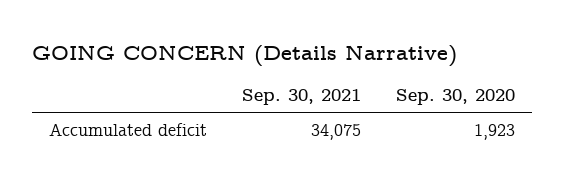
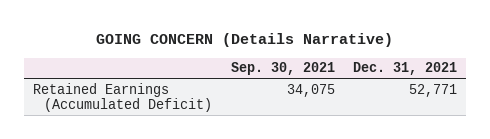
[395,89,515,106] Sep. 30, 2020 -> none
none -> [352,62,457,76] Dec. 31, 2021
[49,123,208,137] Accumulated deficit -> [32,82,213,113] Retained Earnings (Accumulated Deficit)

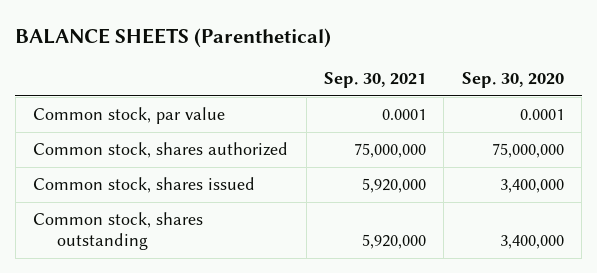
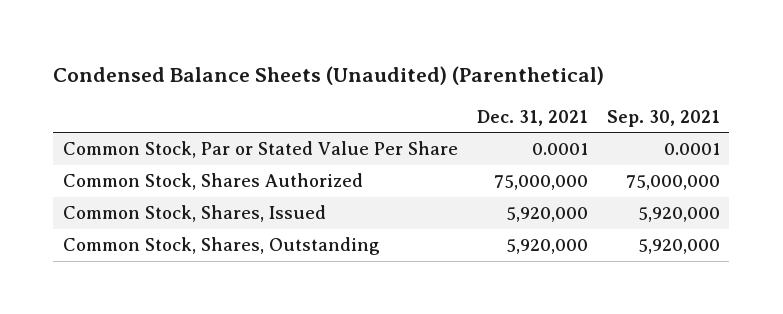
[15,27,332,48] BALANCE SHEETS (Parenthetical) -> [53,65,605,85] Condensed Balance Sheets (Unaudited) (Parenthetical)
[461,71,564,88] Sep. 30, 2020 -> none
none -> [476,109,588,126] Dec. 31, 2021
[33,107,226,125] Common stock, par value -> [62,141,458,159] Common Stock, Par or Stated Value Per Share
[33,142,289,159] Common stock, shares authorized -> [62,173,363,191] Common Stock, Shares Authorized
[33,177,256,194] Common stock, shares issued -> [62,205,326,223] Common Stock, Shares, Issued
[33,212,204,251] Common stock, shares outstanding -> [62,237,380,256] Common Stock, Shares, Outstanding

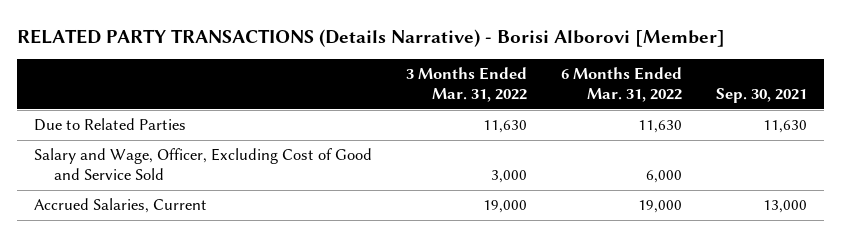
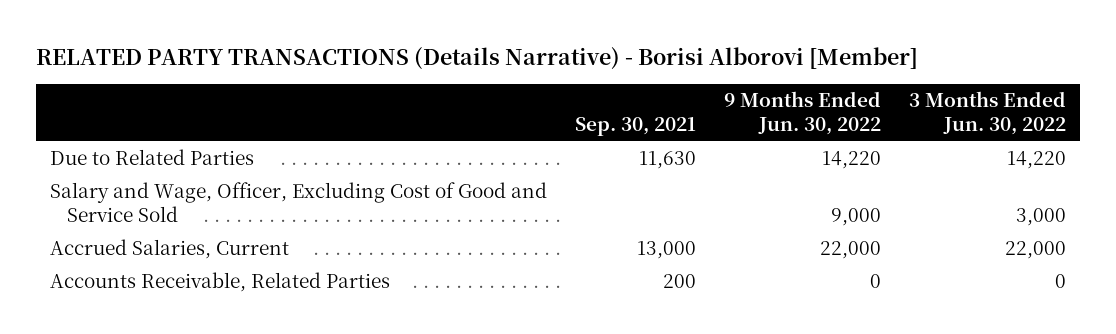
[406,67,528,103] 3 Months Ended Mar. 31, 2022 -> none
[561,67,683,103] 6 Months Ended Mar. 31, 2022 -> none
none -> [723,91,881,136] 9 Months Ended Jun. 30, 2022
none -> [908,91,1066,136] 3 Months Ended Jun. 30, 2022
none -> [49,272,390,293] Accounts Receivable, Related Parties

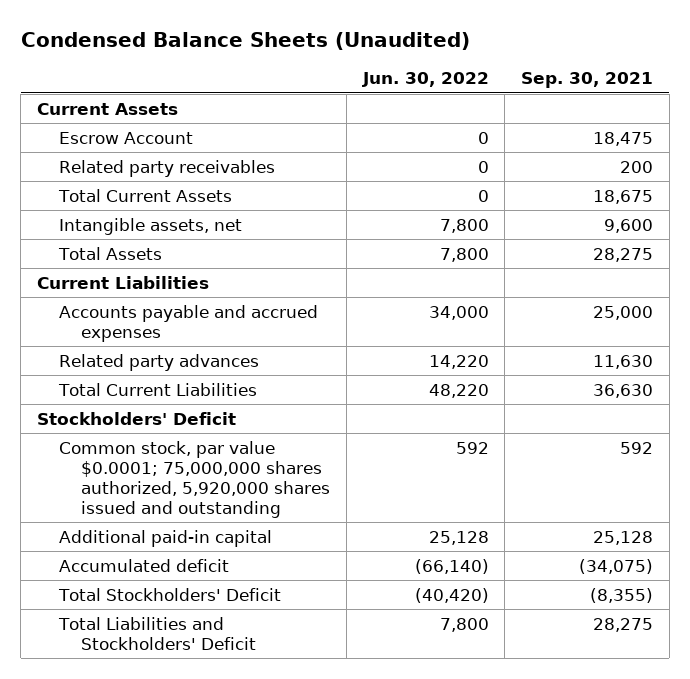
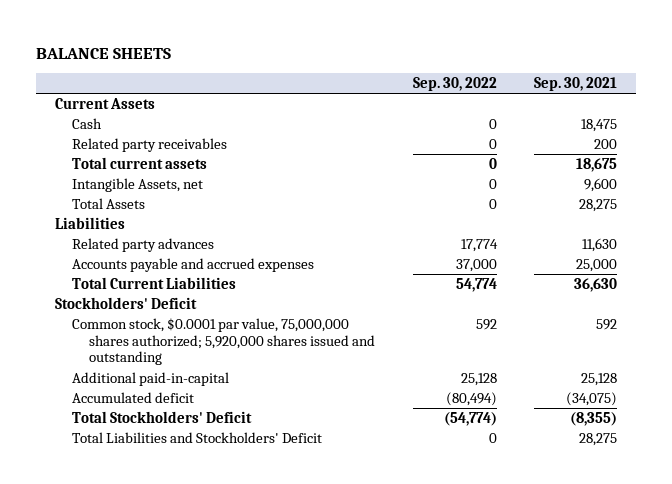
[20,31,470,50] Condensed Balance Sheets (Unaudited) -> [36,47,172,59] BALANCE SHEETS
[361,72,489,88] Jun. 30, 2022 -> none
none -> [412,77,497,92] Sep. 30, 2022
[59,131,194,144] Escrow Account -> [72,118,103,130] Cash
[58,188,233,202] Total Current Assets -> [72,157,208,170] Total current assets
[59,217,243,235] Intangible assets, net -> [72,178,204,193] Intangible Assets, net
[36,275,209,289] Current Liabilities -> [55,217,126,230] Liabilities
[59,304,319,342] Accounts payable and accrued expenses -> [72,258,315,273] Accounts payable and accrued expenses
[59,440,331,518] Common stock, par value $0.0001; 75,000,000 shares authorized, 5,920,000 shares issued and outstanding -> [72,318,376,366] Common stock, $0.0001 par value, 75,000,000 shares authorized; 5,920,000 shares issued and outstanding
[59,529,273,547] Additional paid-in capital -> [72,372,230,387] Additional paid-in-capital

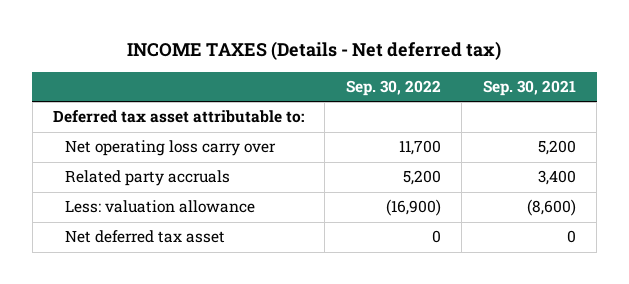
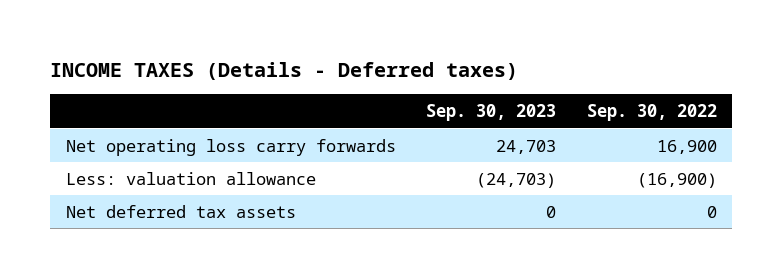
[127,41,502,61] INCOME TAXES (Details - Net deferred tax) -> [50,62,519,81] INCOME TAXES (Details - Deferred taxes)
[482,80,576,97] Sep. 30, 2021 -> none
none -> [426,104,557,122] Sep. 30, 2023
[53,110,305,124] Deferred tax asset attributable to: -> none
[65,170,231,187] Related party accruals -> none
[65,140,277,157] Net operating loss carry over -> [65,138,396,156] Net operating loss carry forwards
[398,140,441,156] 11,700 -> [656,139,717,154] 16,900
[65,230,226,244] Net deferred tax asset -> [65,204,296,218] Net deferred tax assets

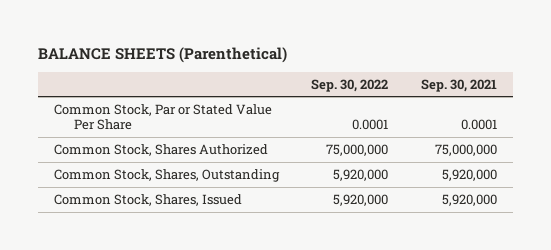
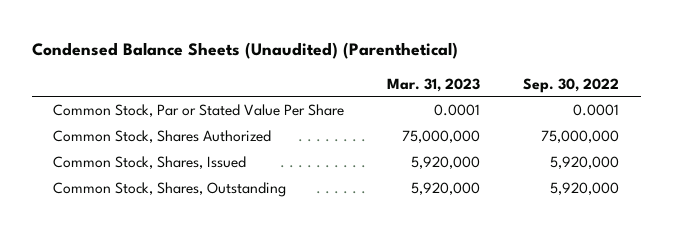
[38,46,288,63] BALANCE SHEETS (Parenthetical) -> [31,42,458,60] Condensed Balance Sheets (Unaudited) (Parenthetical)
[420,78,497,92] Sep. 30, 2021 -> none
none -> [387,77,481,92] Mar. 31, 2023
[54,168,281,182] Common Stock, Shares, Outstanding -> [53,181,287,197] Common Stock, Shares, Outstanding

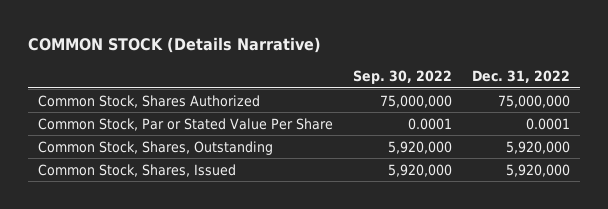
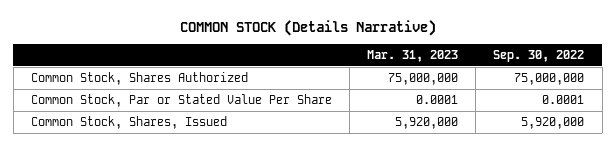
[472,70,571,84] Dec. 31, 2022 -> none
none -> [367,49,459,62] Mar. 31, 2023
[38,140,274,155] Common Stock, Shares, Outstanding -> none

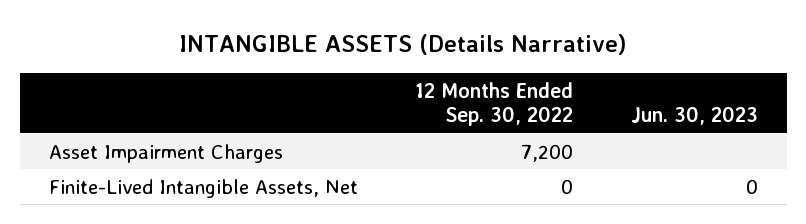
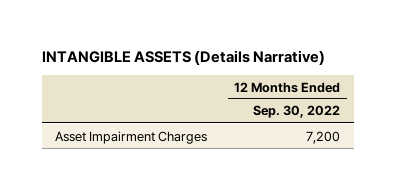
[630,106,758,126] Jun. 30, 2023 -> none
[48,178,358,198] Finite-Lived Intangible Assets, Net -> none

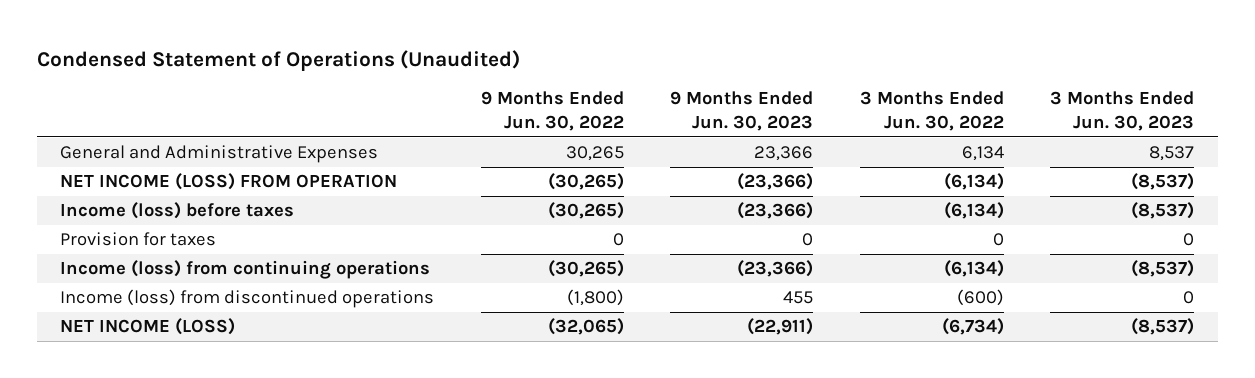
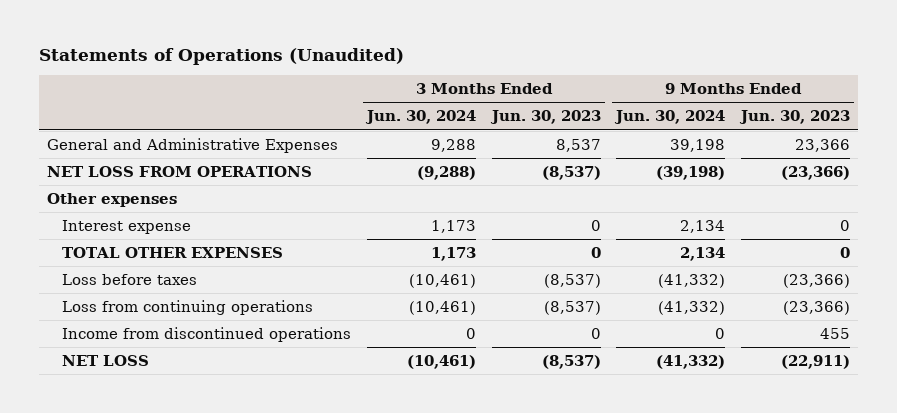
[37,49,521,71] Condensed Statement of Operations (Unaudited) -> [38,48,404,66] Statements of Operations (Unaudited)
[480,91,624,132] 9 Months Ended Jun. 30, 2022 -> none
[859,91,1004,132] 3 Months Ended Jun. 30, 2022 -> none
none -> [365,110,477,125] Jun. 30, 2024
none -> [614,110,726,125] Jun. 30, 2024
[60,232,217,247] Provision for taxes -> none
[60,173,398,191] NET INCOME (LOSS) FROM OPERATION -> [46,165,312,177] NET LOSS FROM OPERATIONS
none -> [46,192,177,207] Other expenses
none -> [62,219,192,234] Interest expense
none -> [62,246,284,258] TOTAL OTHER EXPENSES
[60,202,295,220] Income (loss) before taxes -> [62,273,198,285] Loss before taxes
[60,260,431,280] Income (loss) from continuing operations -> [62,299,314,315] Loss from continuing operations
[60,289,435,309] Income (loss) from discontinued operations -> [62,326,352,342] Income from discontinued operations
[60,318,236,336] NET INCOME (LOSS) -> [62,354,150,366] NET LOSS

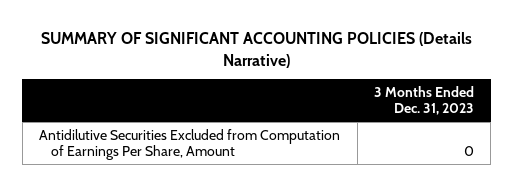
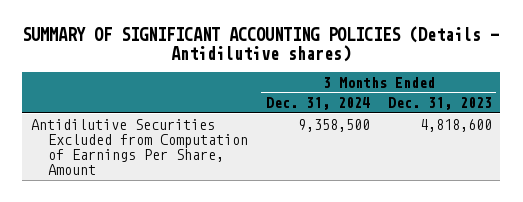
[40,32,472,68] SUMMARY OF SIGNIFICANT ACCOUNTING POLICIES (Details Narrative) -> [22,26,500,63] SUMMARY OF SIGNIFICANT ACCOUNTING POLICIES (Details - Antidilutive shares)
none -> [265,97,370,111] Dec. 31, 2024
[464,145,475,156] 0 -> [419,118,492,132] 4,818,600

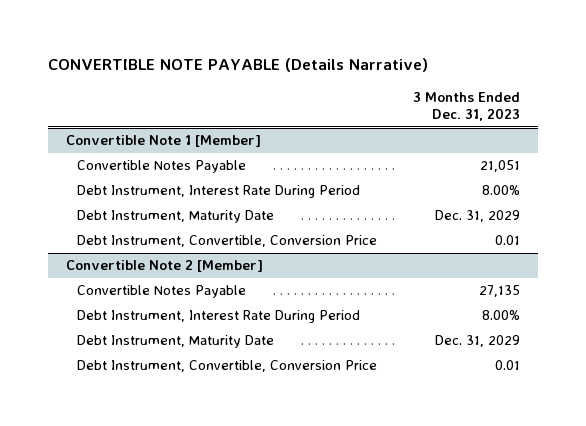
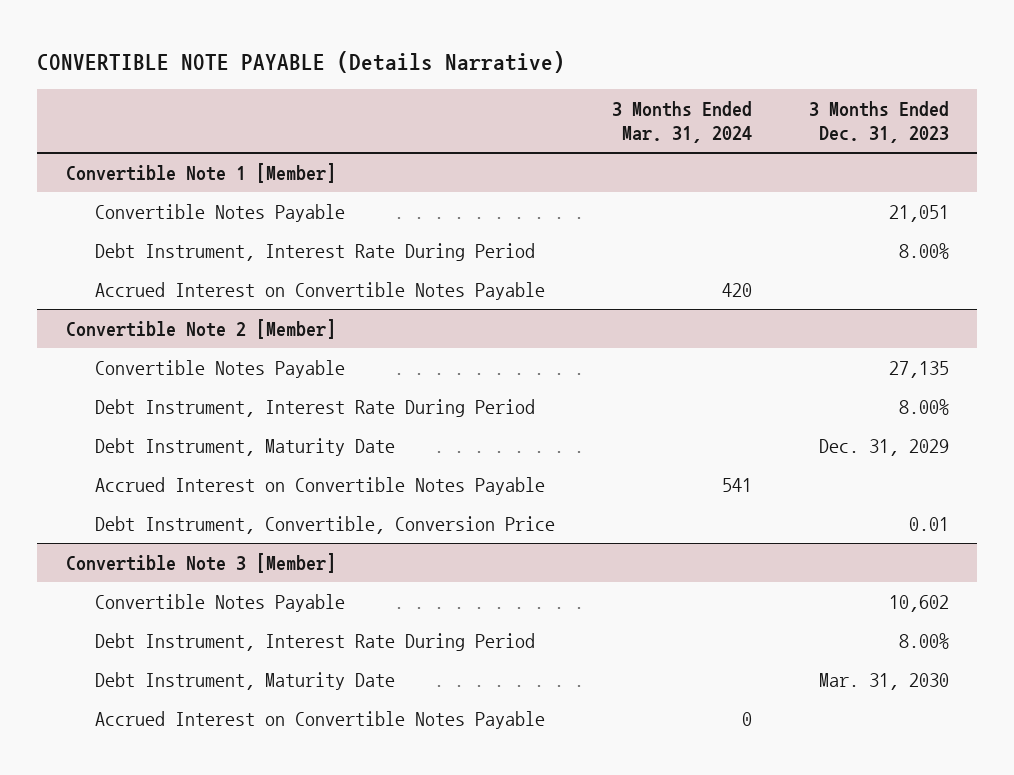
none -> [612,100,753,144] 3 Months Ended Mar. 31, 2024
[76,210,274,224] Debt Instrument, Maturity Date -> none
[76,235,377,248] Debt Instrument, Convertible, Conversion Price -> none
none -> [95,281,546,300] Accrued Interest on Convertible Notes Payable
none -> [95,476,546,495] Accrued Interest on Convertible Notes Payable
none -> [65,552,336,573] Convertible Note 3 [Member]
none -> [95,593,346,612] Convertible Notes Payable
none -> [95,632,536,651] Debt Instrument, Interest Rate During Period
none -> [95,671,396,690] Debt Instrument, Maturity Date
none -> [95,710,546,729] Accrued Interest on Convertible Notes Payable

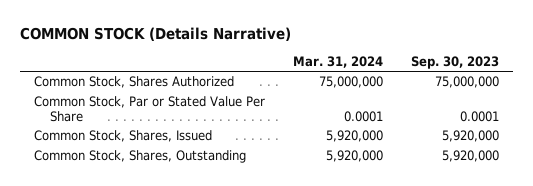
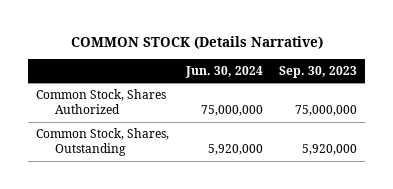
[292,55,383,68] Mar. 31, 2024 -> none
none -> [184,65,263,78] Jun. 30, 2024
[33,96,265,122] Common Stock, Par or Stated Value Per Share -> none
[33,130,212,143] Common Stock, Shares, Issued -> none

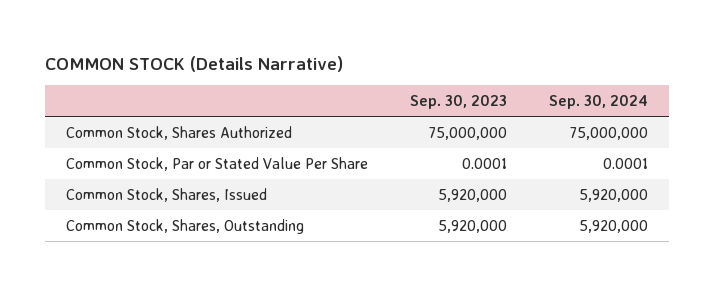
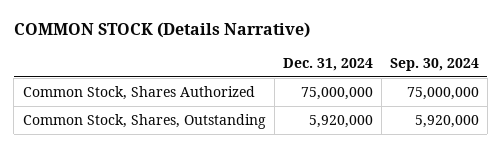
[410,94,508,109] Sep. 30, 2023 -> none
none -> [282,58,373,72] Dec. 31, 2024
[66,156,369,171] Common Stock, Par or Stated Value Per Share -> none
[66,187,268,202] Common Stock, Shares, Issued -> none

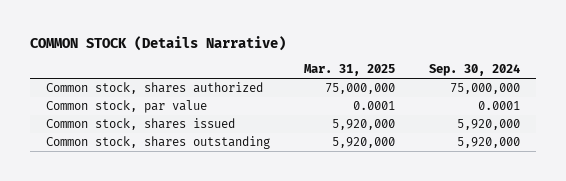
[282,58,373,72] Dec. 31, 2024 -> none
none -> [304,64,396,77] Mar. 31, 2025
[22,85,255,100] Common Stock, Shares Authorized -> [46,82,264,95] Common stock, shares authorized
none -> [46,100,208,114] Common stock, par value
none -> [46,118,236,131] Common stock, shares issued
[22,113,266,129] Common Stock, Shares, Outstanding -> [46,136,271,150] Common stock, shares outstanding

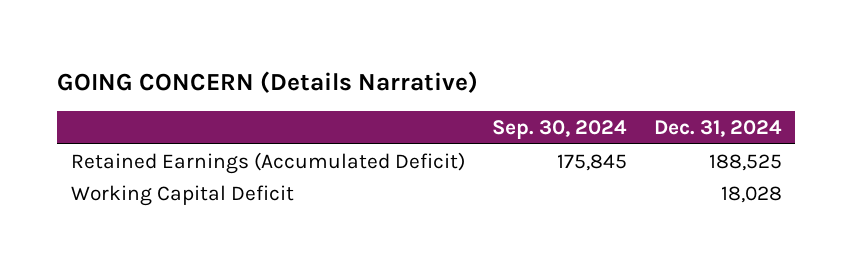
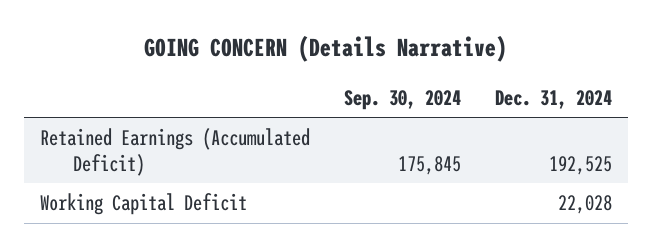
[708,153,782,171] 188,525 -> [548,155,612,175] 192,525
[720,185,782,203] 18,028 -> [557,195,612,215] 22,028

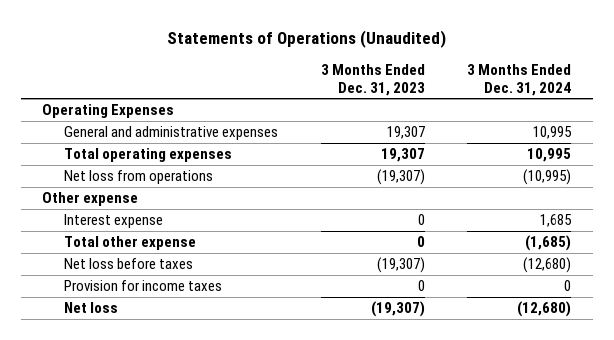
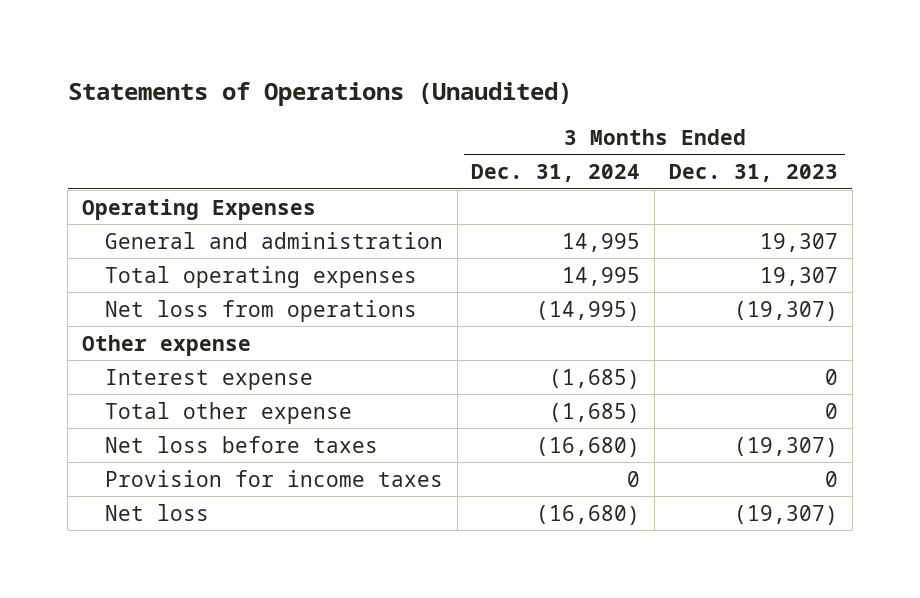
[63,126,278,141] General and administrative expenses -> [105,231,444,249] General and administration
[533,126,573,140] 10,995 -> [562,232,641,252] 14,995
[527,148,572,163] 10,995 -> [562,266,641,286] 14,995
[523,169,572,186] (10,995) -> [536,300,641,321] (14,995)
[540,214,573,228] 1,685 -> [549,368,641,389] (1,685)
[523,257,572,274] (12,680) -> [536,436,641,457] (16,680)
[517,301,572,318] (12,680) -> [536,504,641,525] (16,680)

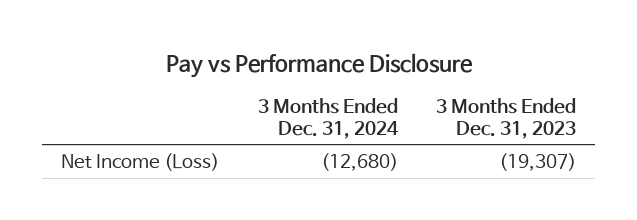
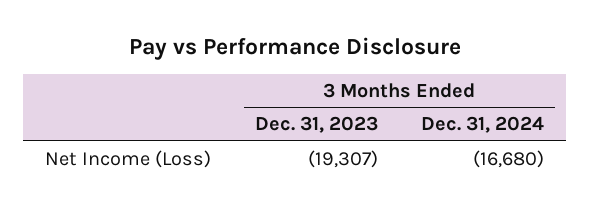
[320,153,398,172] (12,680) -> [473,149,545,168] (16,680)

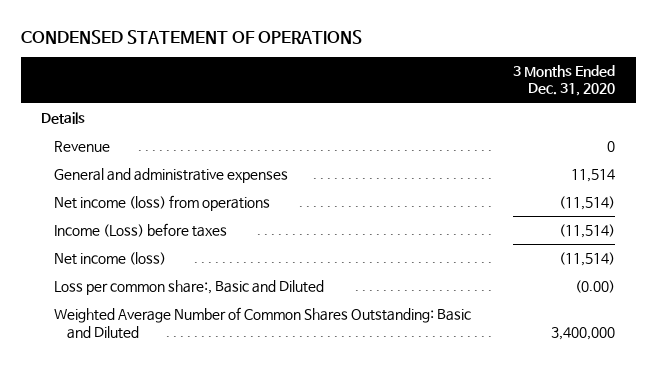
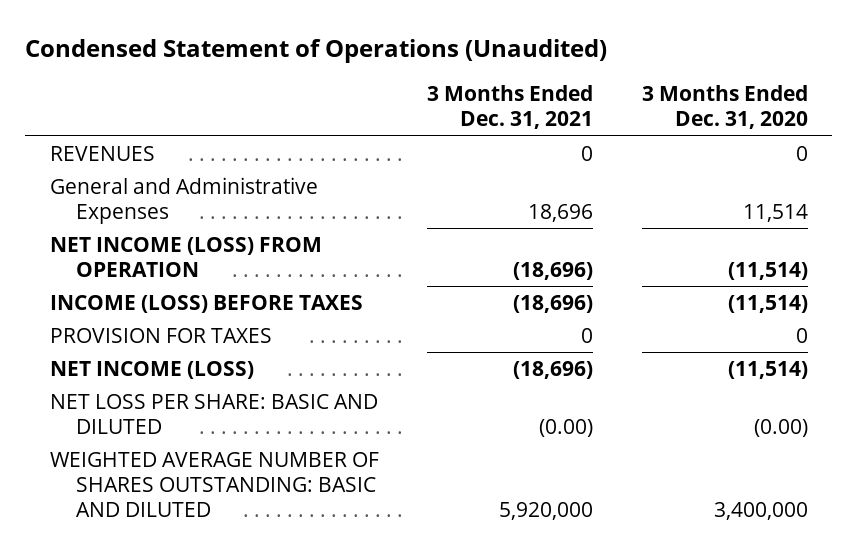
[20,29,362,44] CONDENSED STATEMENT OF OPERATIONS -> [25,39,608,64] Condensed Statement of Operations (Unaudited)
none -> [427,85,594,130] 3 Months Ended Dec. 31, 2021
[41,112,86,125] Details -> none
[54,141,111,153] Revenue -> [49,145,155,161] REVENUES
[54,168,289,184] General and administrative expenses -> [49,176,318,224] General and Administrative Expenses
[54,195,271,212] Net income (loss) from operations -> [49,236,322,277] NET INCOME (LOSS) FROM OPERATION
[54,223,228,238] Income (Loss) before taxes -> [49,294,363,313] INCOME (LOSS) BEFORE TAXES
none -> [49,327,272,343] PROVISION FOR TAXES
[54,252,167,266] Net income (loss) -> [49,360,254,379] NET INCOME (LOSS)
[54,280,325,296] Loss per common share:, Basic and Diluted -> [49,393,378,434] NET LOSS PER SHARE: BASIC AND DILUTED
[54,307,472,339] Weighted Average Number of Common Shares Outstanding: Basic and Diluted -> [49,451,379,518] WEIGHTED AVERAGE NUMBER OF SHARES OUTSTANDING: BASIC AND DILUTED

